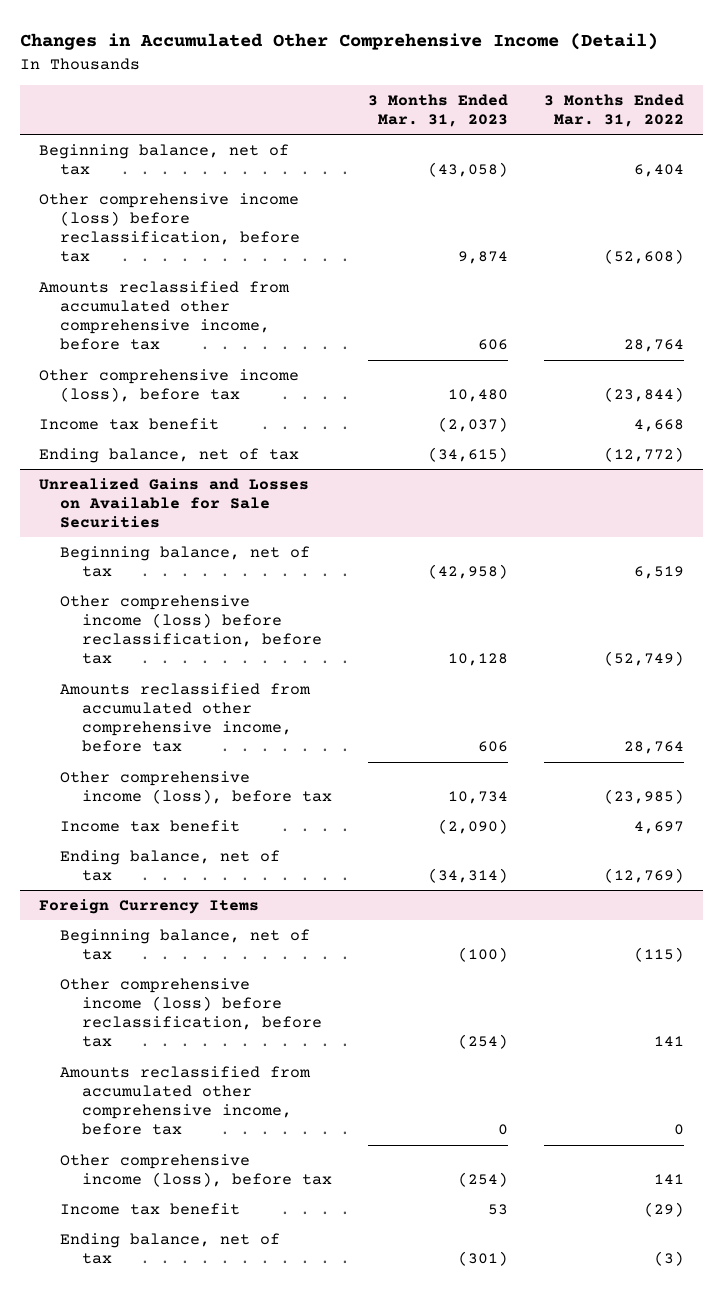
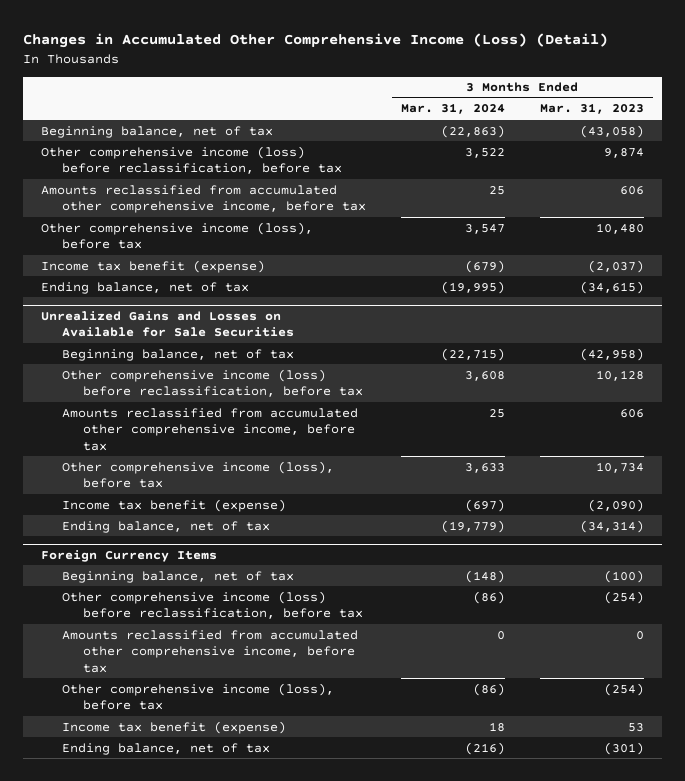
[20,33,659,51] Changes in Accumulated Other Comprehensive Income (Detail) -> [23,33,609,49] Changes in Accumulated Other Comprehensive Income (Loss) (Detail)
[544,93,685,128] 3 Months Ended Mar. 31, 2022 -> none
none -> [400,103,505,115] Mar. 31, 2024
[38,417,219,430] Income tax benefit -> [40,259,265,273] Income tax benefit (expense)
[60,819,241,832] Income tax benefit -> [61,498,286,512] Income tax benefit (expense)
[60,1202,241,1215] Income tax benefit -> [61,720,286,734] Income tax benefit (expense)

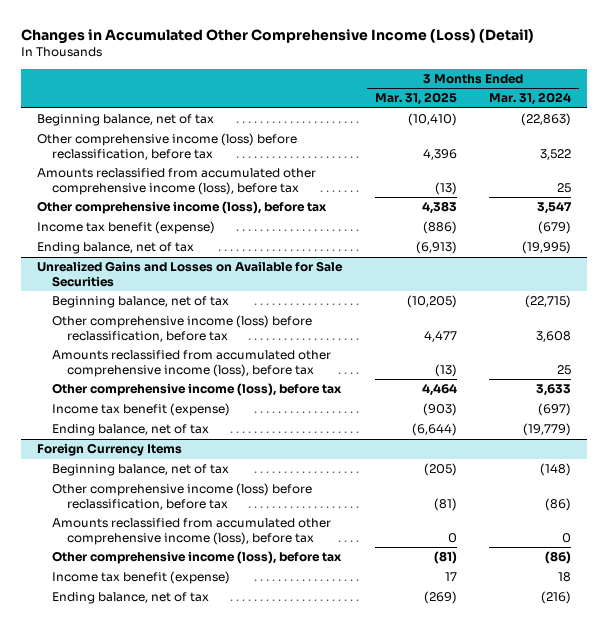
[539,103,644,115] Mar. 31, 2023 -> none
none -> [374,92,457,106] Mar. 31, 2025
[40,184,366,214] Amounts reclassified from accumulated other comprehensive income, before tax -> [37,168,317,195] Amounts reclassified from accumulated other comprehensive income (loss), before tax
[61,407,358,451] Amounts reclassified from accumulated other comprehensive income, before tax -> [52,350,332,377] Amounts reclassified from accumulated other comprehensive income (loss), before tax
[61,629,358,673] Amounts reclassified from accumulated other comprehensive income, before tax -> [52,518,332,545] Amounts reclassified from accumulated other comprehensive income (loss), before tax

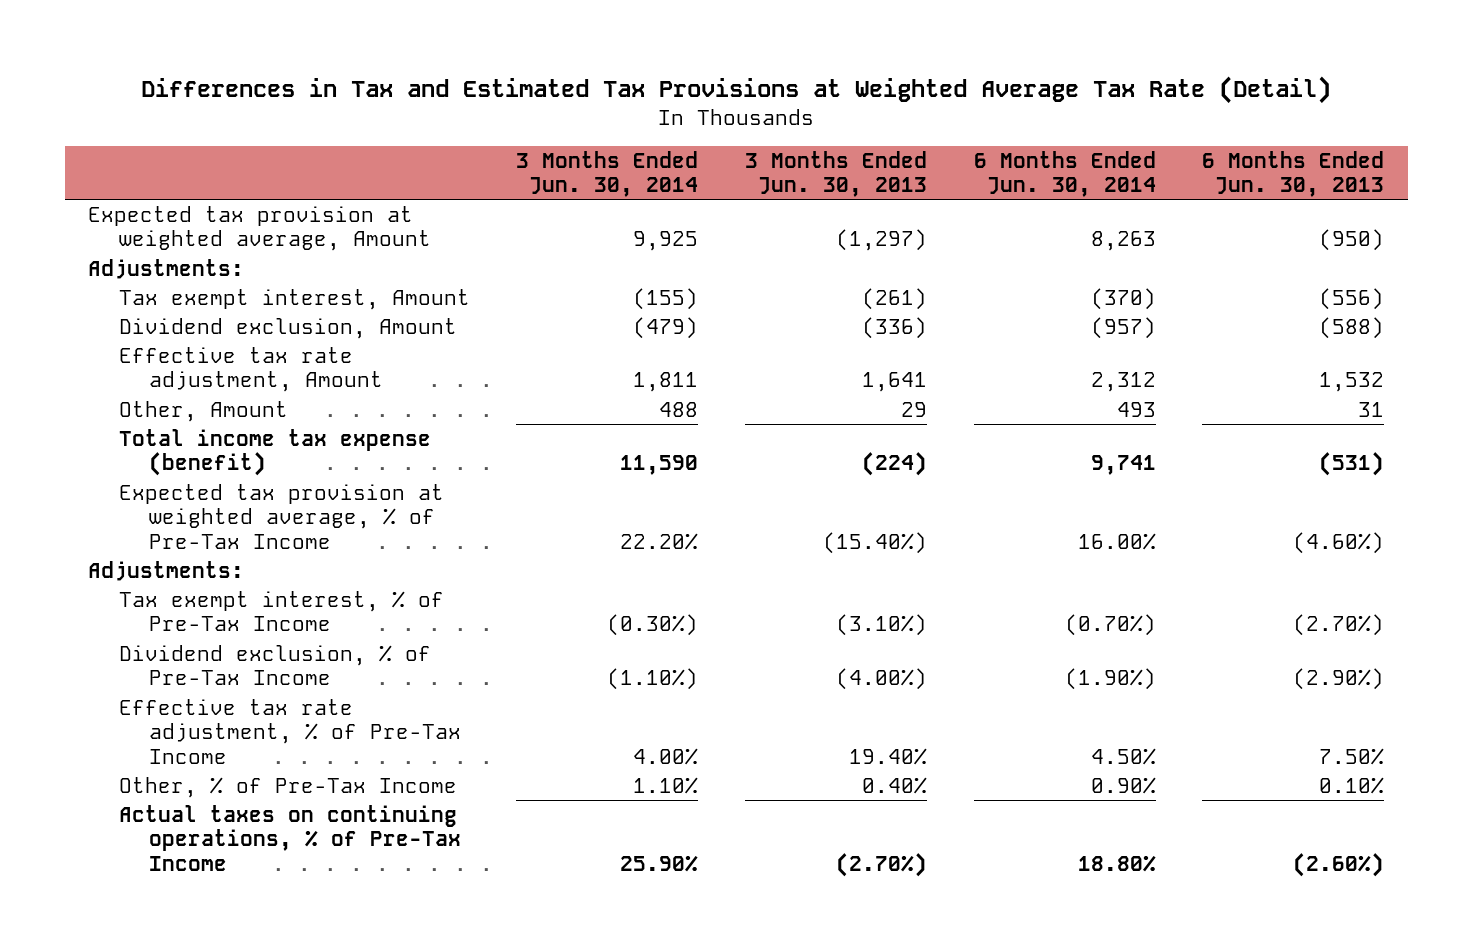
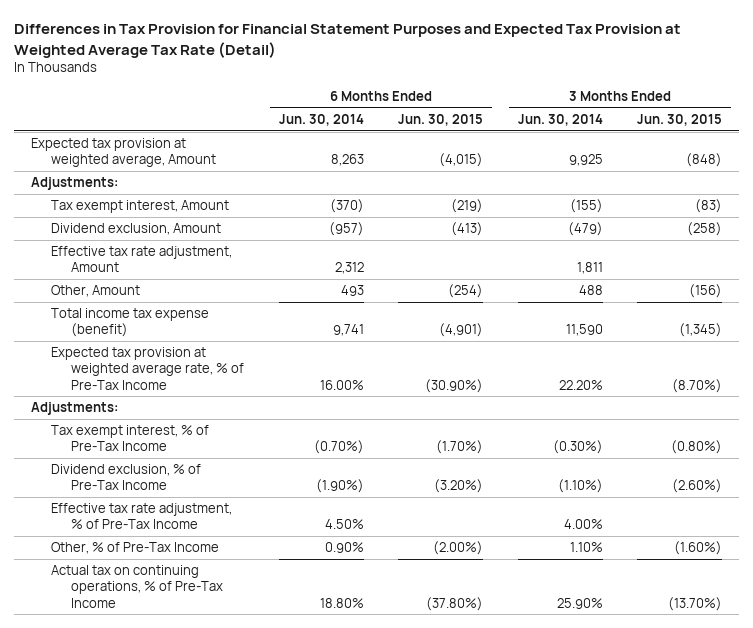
[141,75,1332,104] Differences in Tax and Estimated Tax Provisions at Weighted Average Tax Rate (Detail) -> [14,24,682,58] Differences in Tax Provision for Financial Statement Purposes and Expected Tax Provision at Weighted Average Tax Rate (Detail)
[745,150,928,197] 3 Months Ended Jun. 30, 2013 -> none
[1202,150,1385,197] 6 Months Ended Jun. 30, 2013 -> none
none -> [398,114,484,127] Jun. 30, 2015
none -> [637,114,723,127] Jun. 30, 2015
[118,483,444,549] Expected tax provision at weighted average, % of Pre-Tax Income -> [51,347,245,390] Expected tax provision at weighted average rate, % of Pre-Tax Income
[118,804,462,871] Actual taxes on continuing operations, % of Pre-Tax Income -> [51,565,224,608] Actual tax on continuing operations, % of Pre-Tax Income

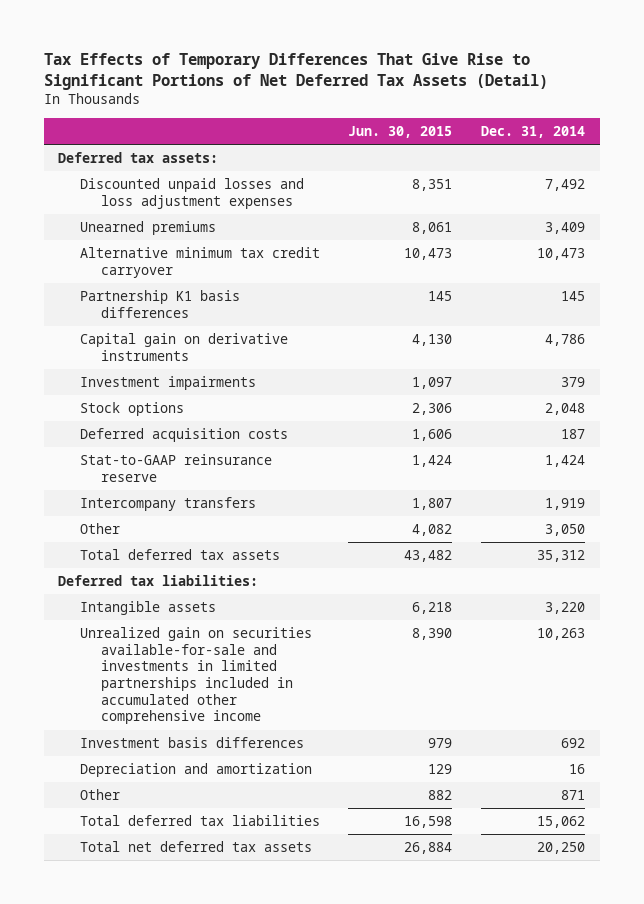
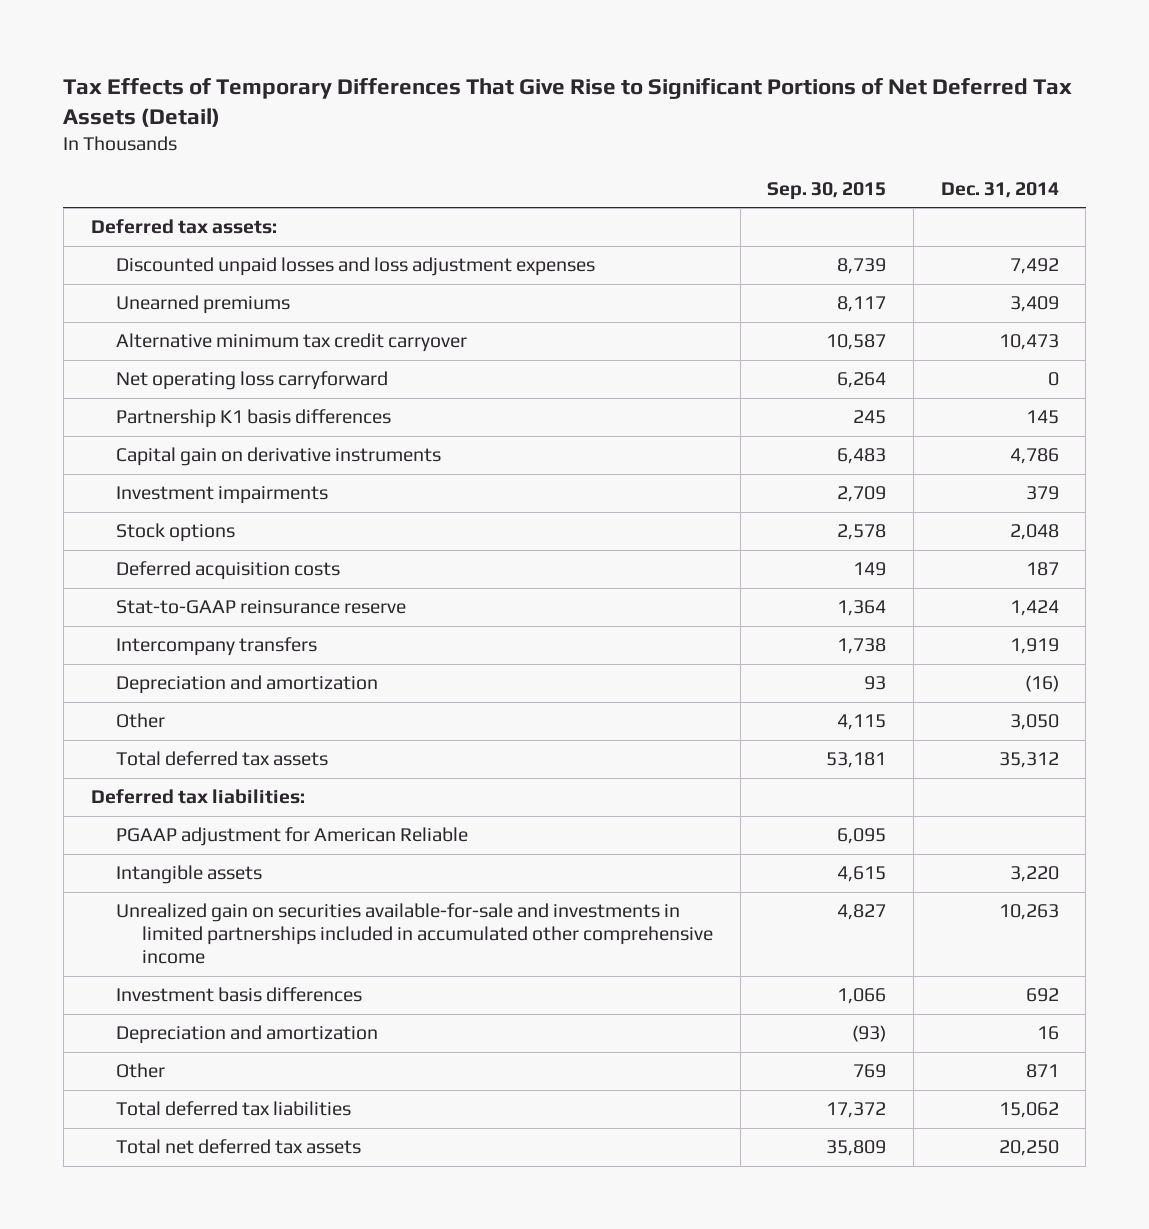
[348,125,453,138] Jun. 30, 2015 -> none
none -> [767,181,887,200] Sep. 30, 2015
none -> [116,371,389,391] Net operating loss carryforward
none -> [116,675,379,695] Depreciation and amortization
none -> [116,827,469,847] PGAAP adjustment for American Reliable

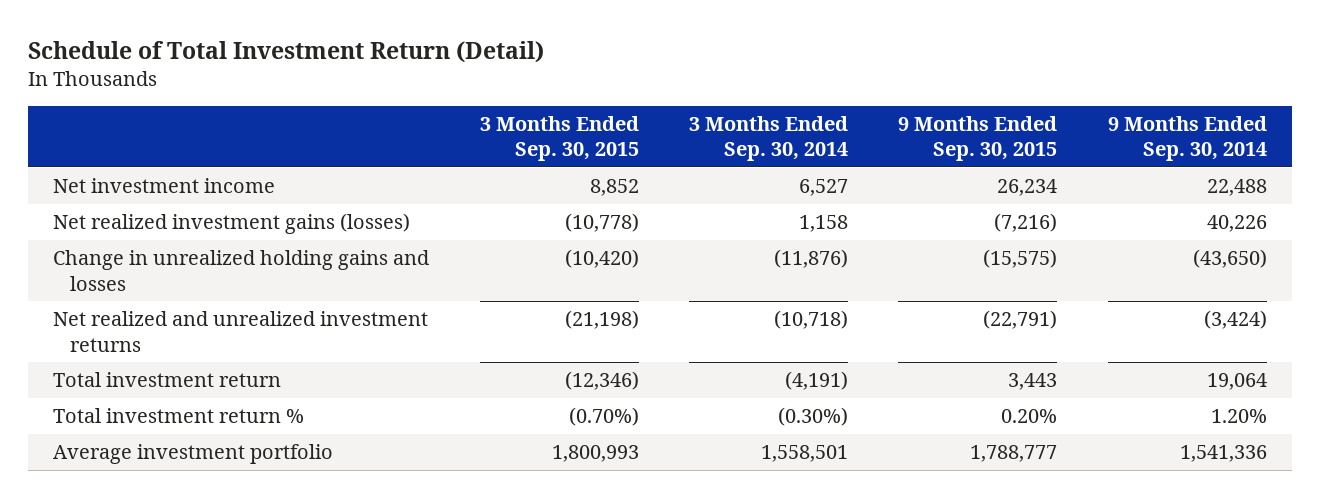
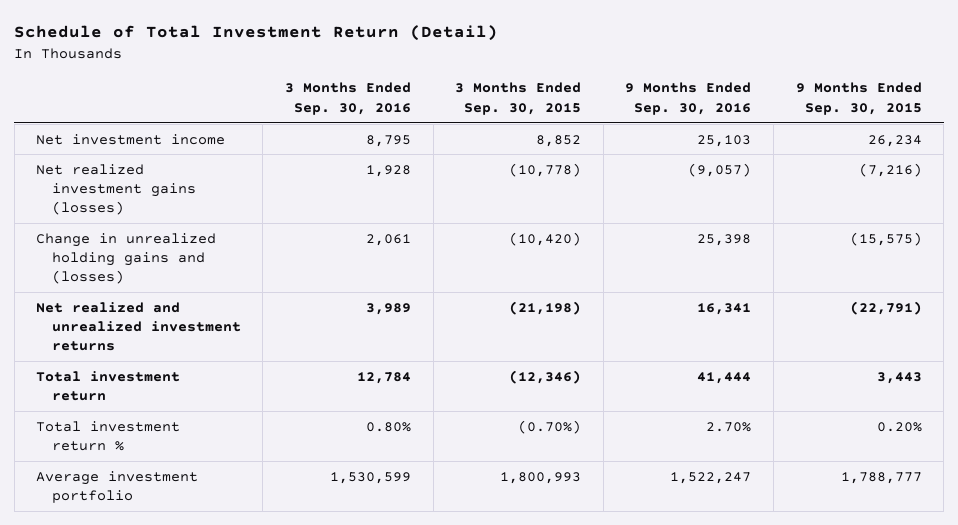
[689,115,849,162] 3 Months Ended Sep. 30, 2014 -> none
[1107,115,1267,162] 9 Months Ended Sep. 30, 2014 -> none
none -> [285,82,412,115] 3 Months Ended Sep. 30, 2016
none -> [625,82,752,115] 9 Months Ended Sep. 30, 2016
[53,250,430,291] Change in unrealized holding gains and losses -> [36,232,217,285] Change in unrealized holding gains and (losses)

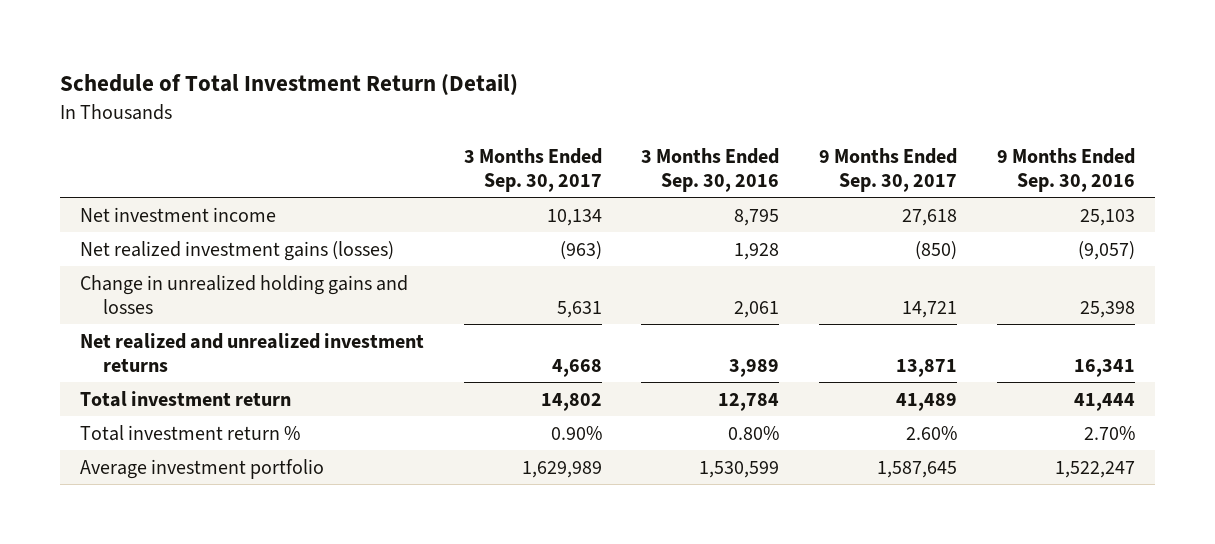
[455,82,582,115] 3 Months Ended Sep. 30, 2015 -> none
[795,82,922,115] 9 Months Ended Sep. 30, 2015 -> none
none -> [463,147,602,192] 3 Months Ended Sep. 30, 2017
none -> [819,147,958,192] 9 Months Ended Sep. 30, 2017
[36,232,217,285] Change in unrealized holding gains and (losses) -> [79,274,408,314] Change in unrealized holding gains and losses

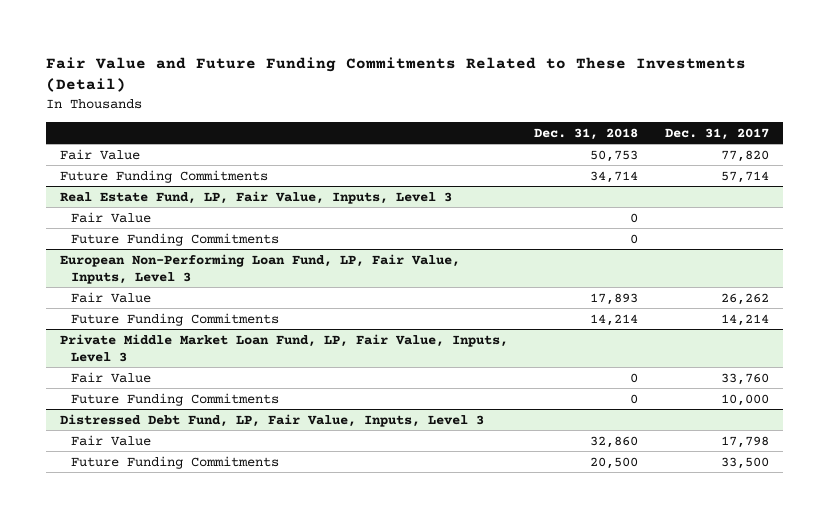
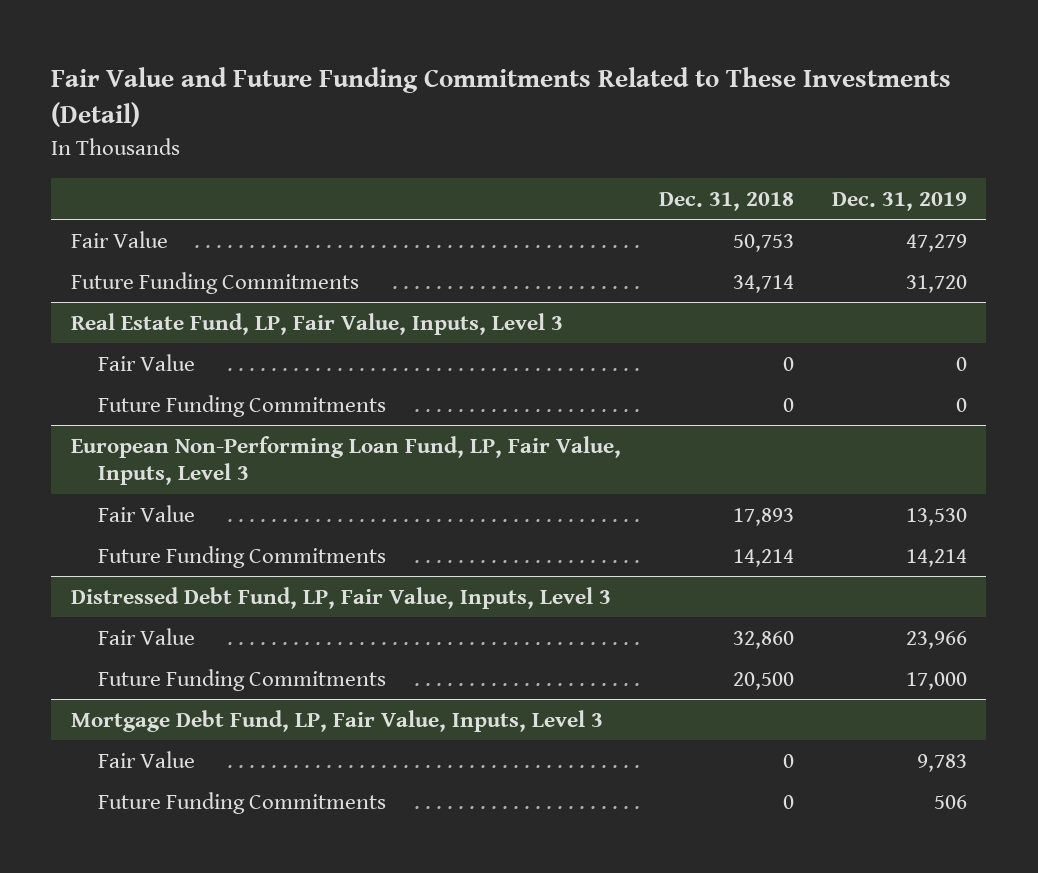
[665,127,770,140] Dec. 31, 2017 -> none
none -> [832,191,968,211] Dec. 31, 2019
[59,333,508,362] Private Middle Market Loan Fund, LP, Fair Value, Inputs, Level 3 -> none
[71,371,152,383] Fair Value -> none
[71,392,280,406] Future Funding Commitments -> none
none -> [70,709,603,732] Mortgage Debt Fund, LP, Fair Value, Inputs, Level 3
none -> [97,750,195,768] Fair Value
none -> [97,791,386,814] Future Funding Commitments

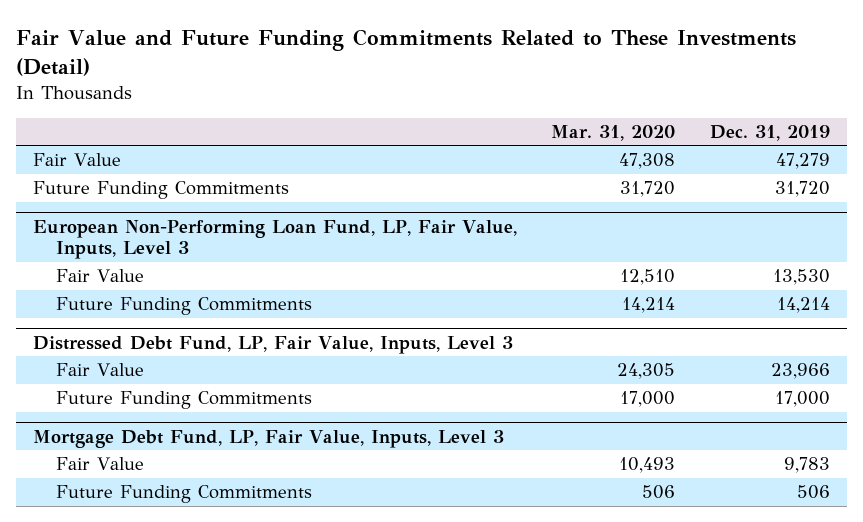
[658,191,794,211] Dec. 31, 2018 -> none
none -> [551,125,676,142] Mar. 31, 2020
[70,312,563,335] Real Estate Fund, LP, Fair Value, Inputs, Level 3 -> none
[97,353,195,371] Fair Value -> none
[97,394,386,417] Future Funding Commitments -> none

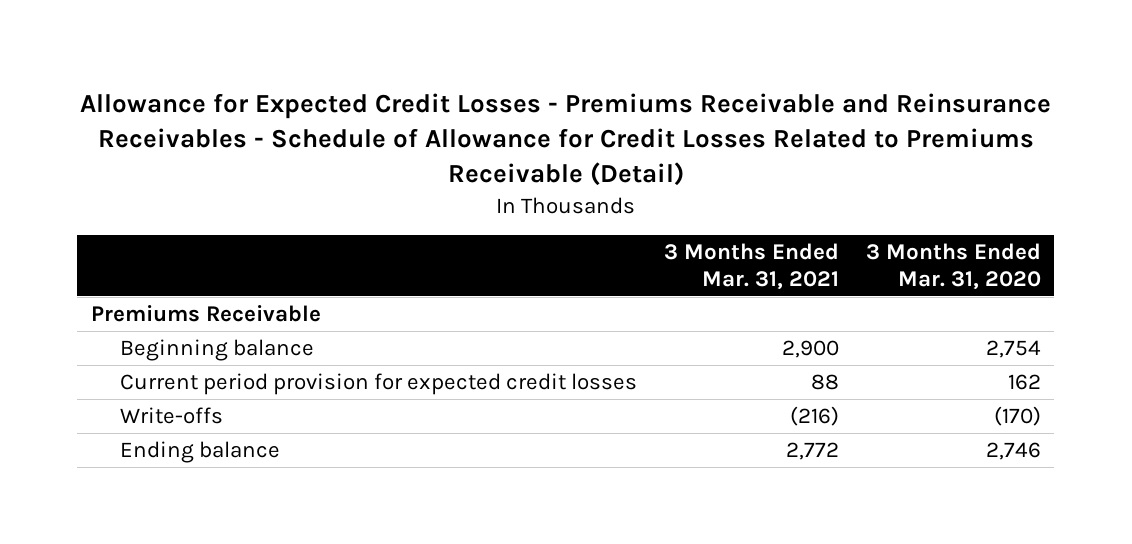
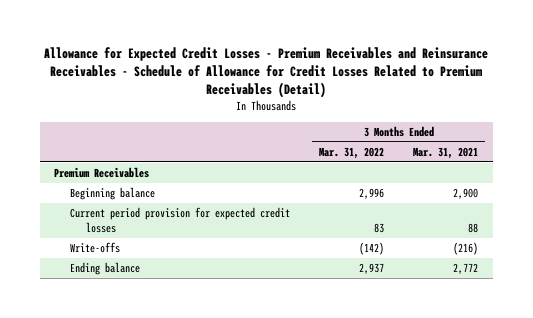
[79,93,1051,187] Allowance for Expected Credit Losses - Premiums Receivable and Reinsurance Receivables - Schedule of Allowance for Credit Losses Related to Premiums Receivable (Detail) -> [44,47,489,99] Allowance for Expected Credit Losses - Premium Receivables and Reinsurance Receivables - Schedule of Allowance for Credit Losses Related to Premium Receivables (Detail)
[865,243,1041,290] 3 Months Ended Mar. 31, 2020 -> none
none -> [319,146,385,159] Mar. 31, 2022
[90,305,321,323] Premiums Receivable -> [54,167,150,179] Premium Receivables

